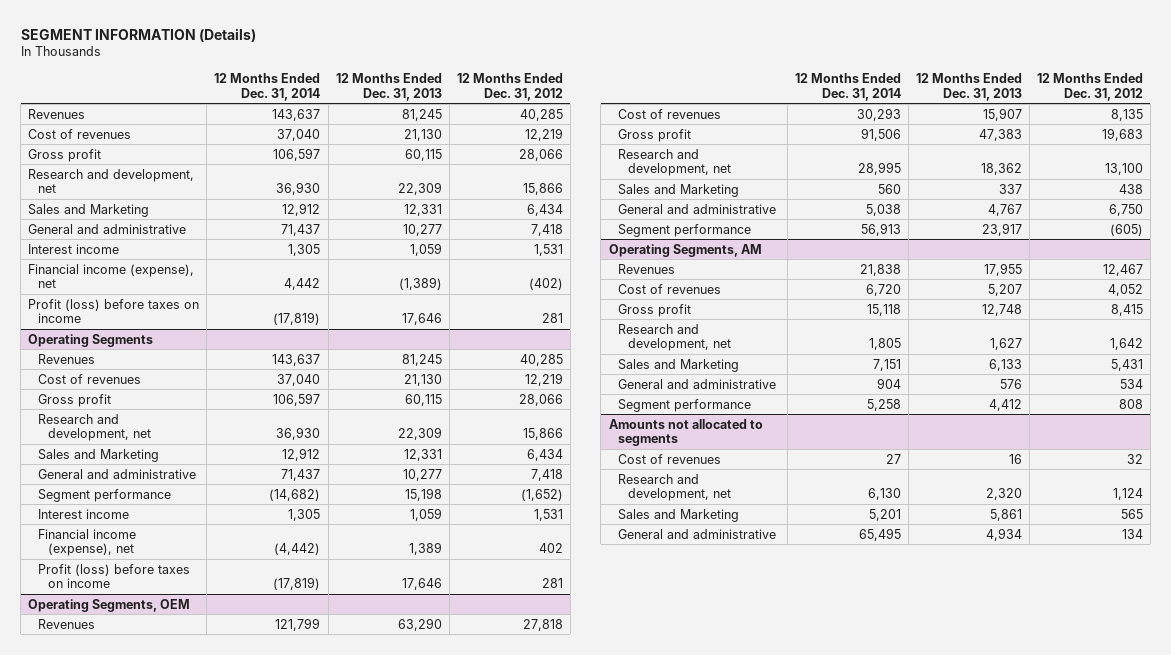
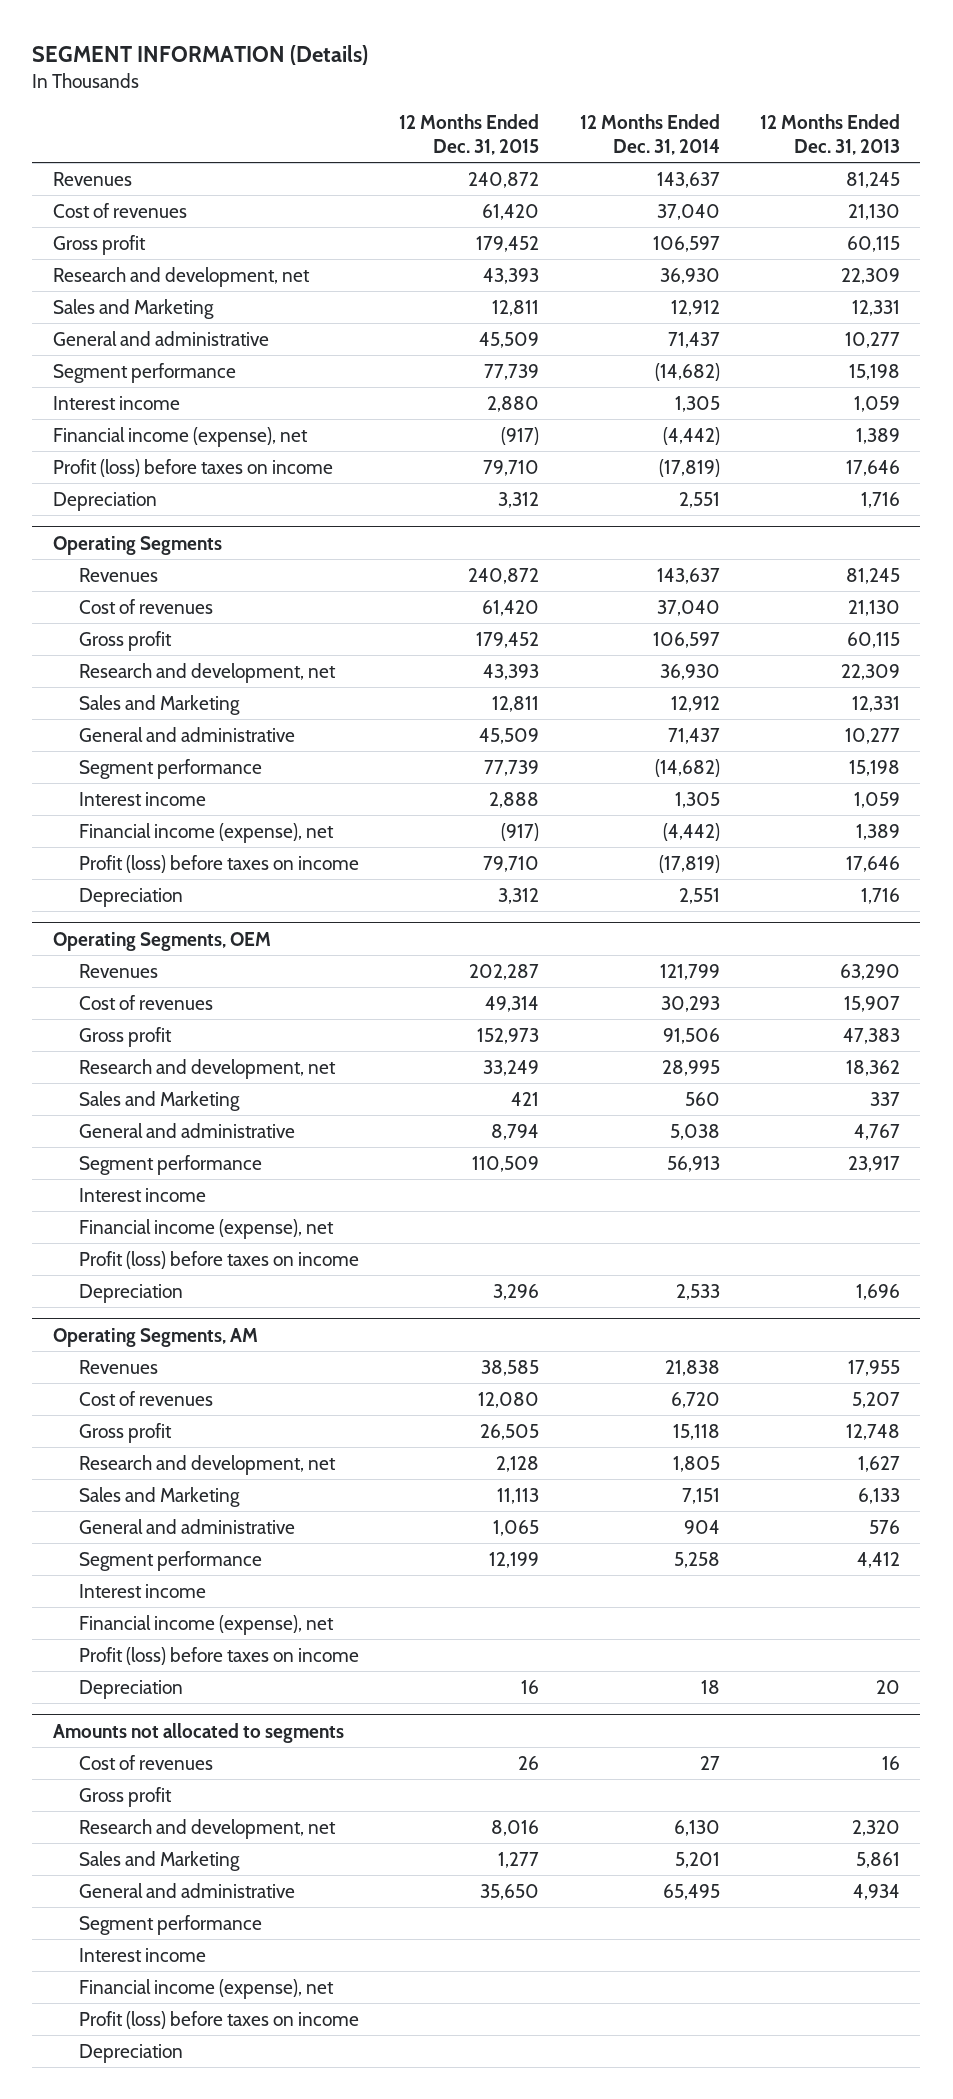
[456,73,563,101] 12 Months Ended Dec. 31, 2012 -> none
none -> [399,114,540,155] 12 Months Ended Dec. 31, 2015
none -> [52,362,236,383] Segment performance
[284,278,321,291] 4,442 -> [662,426,720,445] (4,442)
[398,277,442,291] (1,389) -> [856,427,901,444] 1,389
none -> [52,491,157,511] Depreciation
none -> [78,887,183,907] Depreciation
none -> [78,1187,206,1202] Interest income
none -> [78,1218,334,1239] Financial income (expense), net
none -> [78,1250,359,1269] Profit (loss) before taxes on income
none -> [78,1283,183,1303] Depreciation
none -> [78,1583,206,1598] Interest income
none -> [78,1614,334,1635] Financial income (expense), net
none -> [78,1646,359,1665] Profit (loss) before taxes on income
none -> [78,1679,183,1699] Depreciation
none -> [78,1786,172,1807] Gross profit
none -> [78,1914,262,1935] Segment performance
none -> [78,1947,206,1962] Interest income
none -> [78,1978,334,1999] Financial income (expense), net
none -> [78,2010,359,2029] Profit (loss) before taxes on income
none -> [78,2043,183,2063] Depreciation

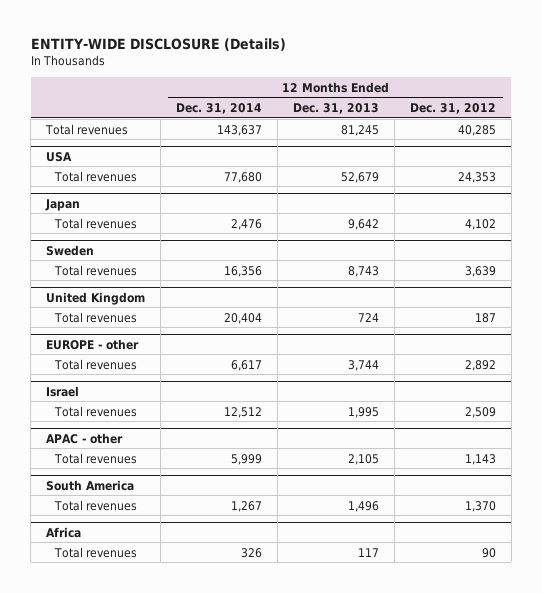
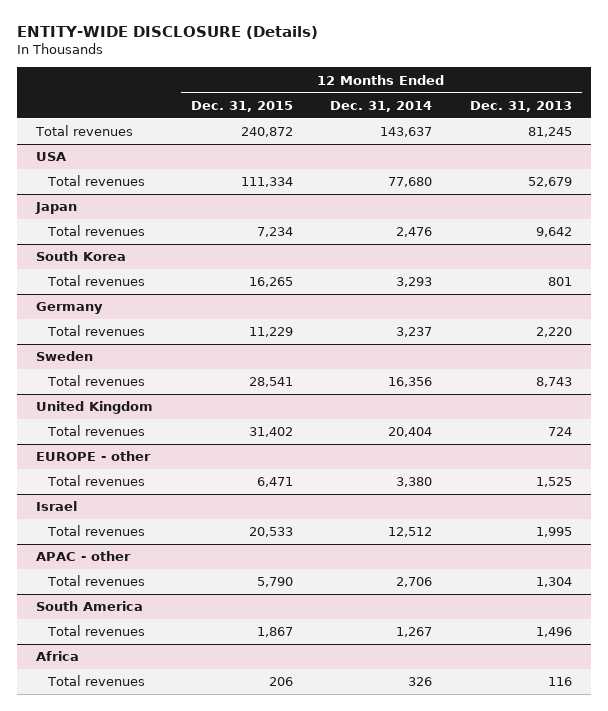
[409,102,496,114] Dec. 31, 2012 -> none
none -> [190,100,293,112] Dec. 31, 2015
none -> [35,251,126,262] South Korea
none -> [47,275,146,287] Total revenues
none -> [35,302,103,315] Germany
none -> [47,325,146,337] Total revenues
[230,359,262,371] 6,617 -> [396,477,433,488] 3,380
[347,359,379,371] 3,744 -> [536,477,573,488] 1,525
[230,453,262,465] 5,999 -> [396,577,433,588] 2,706
[347,453,379,465] 2,105 -> [536,577,573,588] 1,304
[357,547,379,557] 117 -> [548,677,573,687] 116

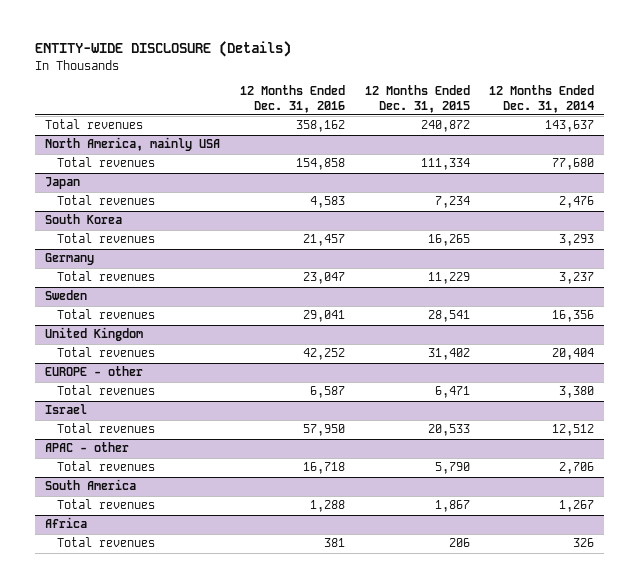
[470,100,573,112] Dec. 31, 2013 -> none
none -> [239,85,345,113] 12 Months Ended Dec. 31, 2016
[35,152,66,162] USA -> [44,137,220,152] North America, mainly USA

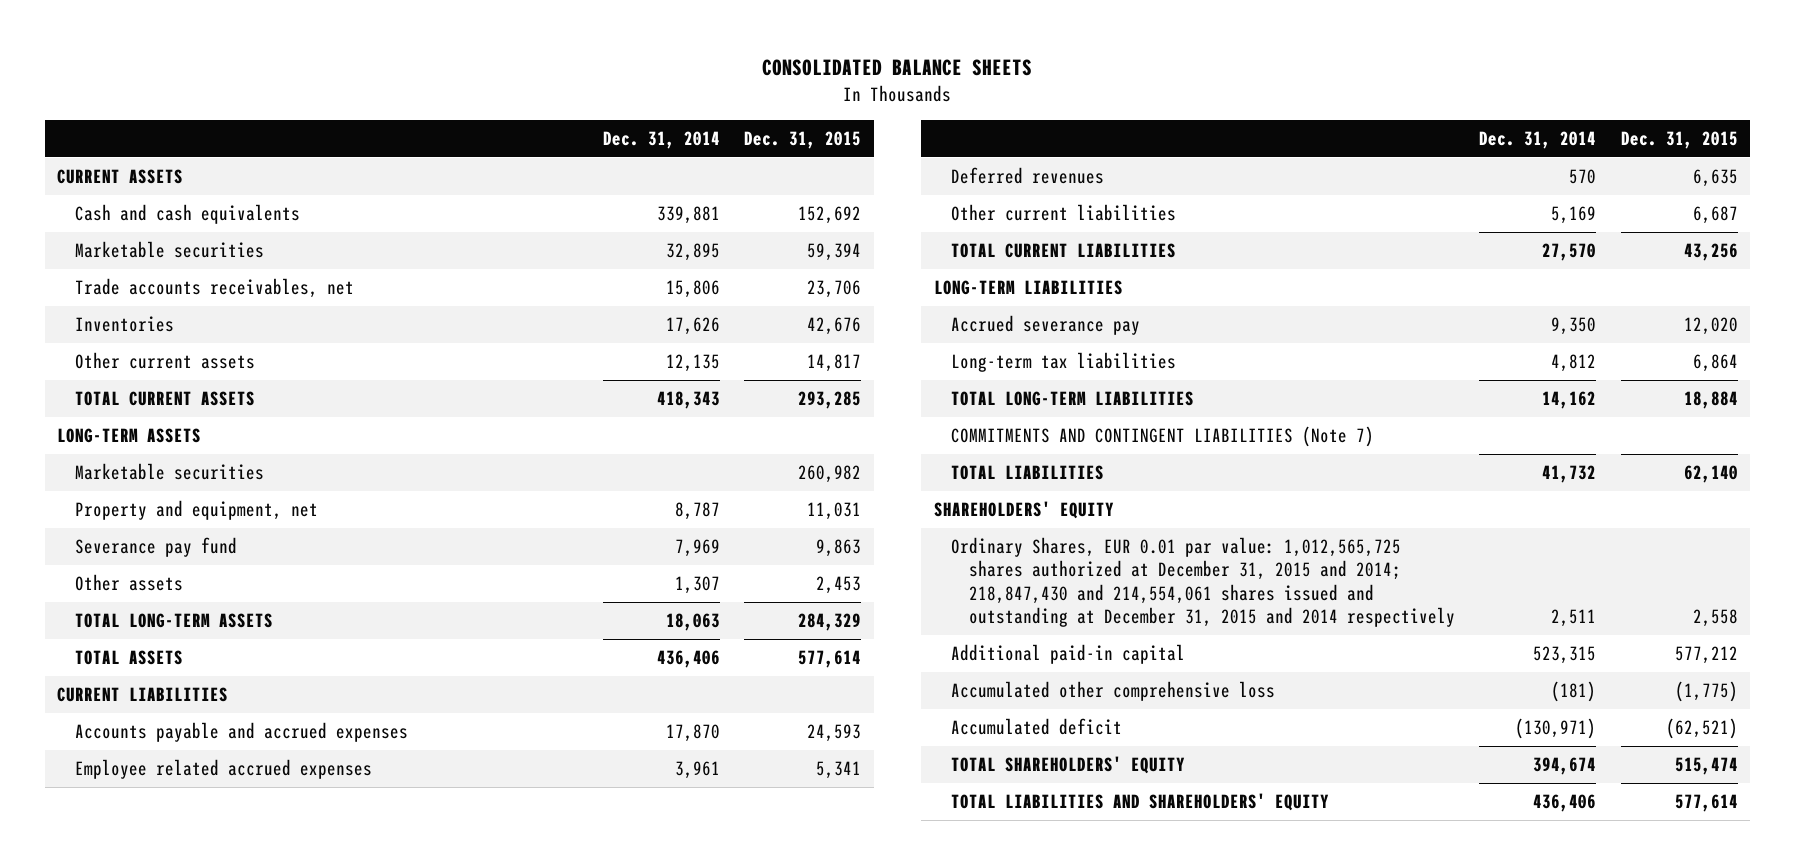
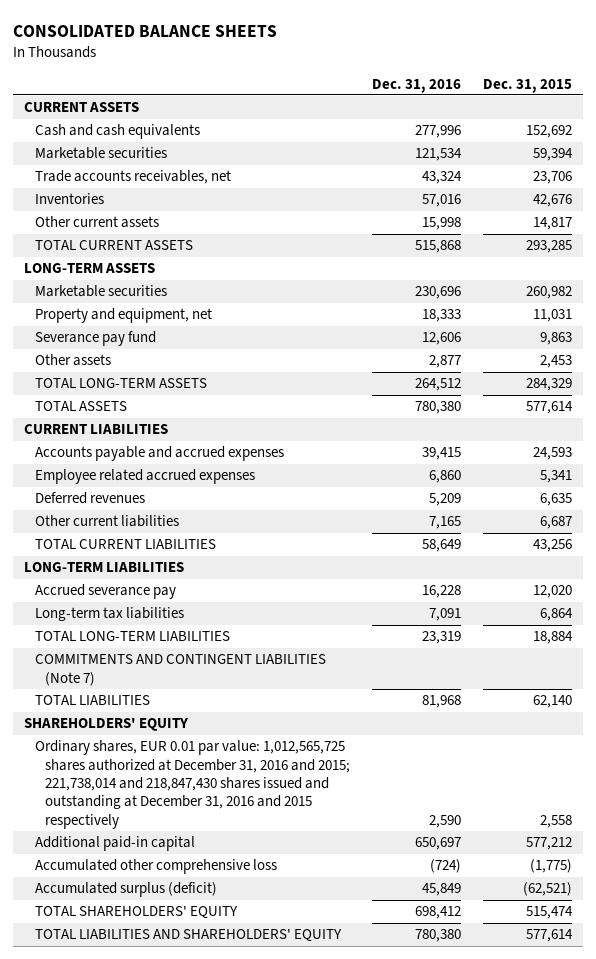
[603,130,721,149] Dec. 31, 2014 -> none
none -> [372,78,462,93] Dec. 31, 2016
[951,537,1456,627] Ordinary Shares, EUR 0.01 par value: 1,012,565,725 shares authorized at December 31, 2015 and 2014; 218,847,430 and 214,554,061 shares issued and outstanding at December 31, 2015 and 2014 respectively -> [34,740,351,829] Ordinary shares, EUR 0.01 par value: 1,012,565,725 shares authorized at December 31, 2016 and 2015; 221,738,014 and 218,847,430 shares issued and outstanding at December 31, 2016 and 2015 respectively
[951,718,1123,736] Accumulated deficit -> [34,882,217,898] Accumulated surplus (deficit)

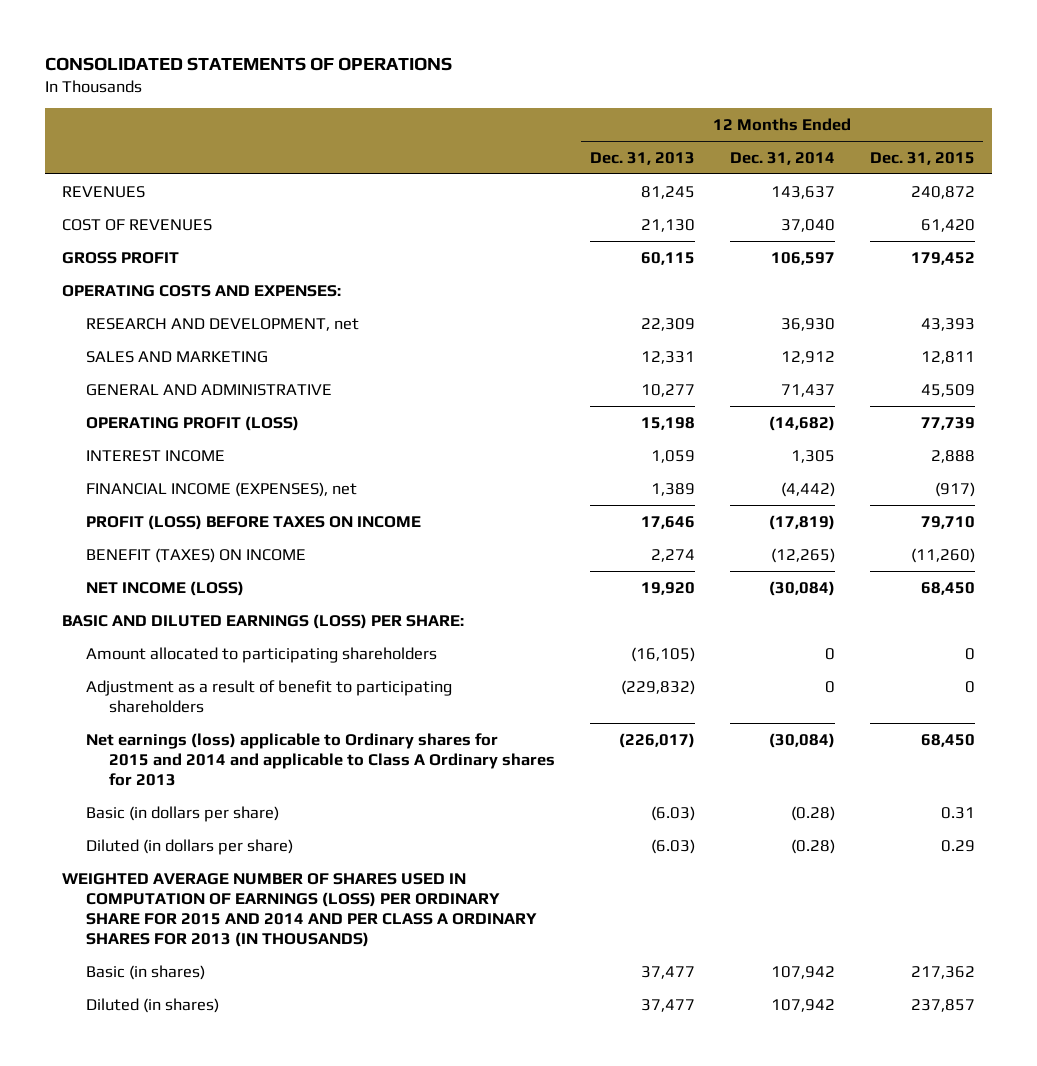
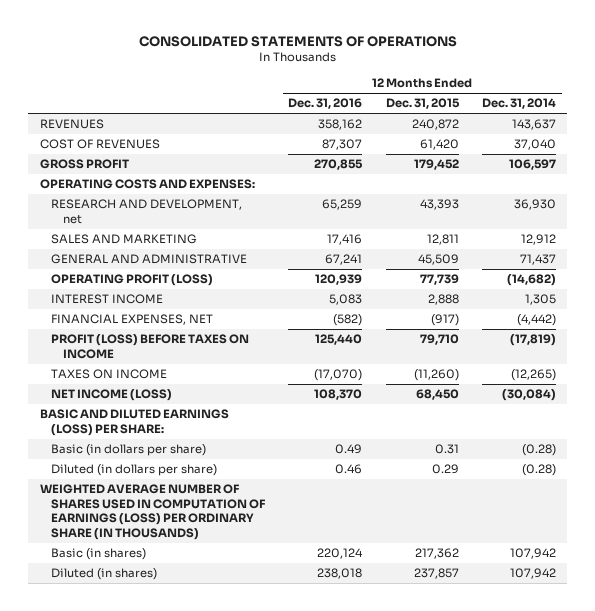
[589,151,695,165] Dec. 31, 2013 -> none
none -> [288,98,363,110] Dec. 31, 2016
[85,481,357,497] FINANCIAL INCOME (EXPENSES), net -> [51,314,214,326] FINANCIAL EXPENSES, NET
[85,547,306,563] BENEFIT (TAXES) ON INCOME -> [51,369,168,380] TAXES ON INCOME
[85,646,437,663] Amount allocated to participating shareholders -> none
[85,679,452,713] Adjustment as a result of benefit to participating shareholders -> none
[85,732,555,787] Net earnings (loss) applicable to Ordinary shares for 2015 and 2014 and applicable to Class A Ordinary shares for 2013 -> none
[62,872,537,948] WEIGHTED AVERAGE NUMBER OF SHARES USED IN COMPUTATION OF EARNINGS (LOSS) PER ORDINARY SHARE FOR 2015 AND 2014 AND PER CLASS A ORDINARY SHARES FOR 2013 (IN THOUSANDS) -> [39,484,266,540] WEIGHTED AVERAGE NUMBER OF SHARES USED IN COMPUTATION OF EARNINGS (LOSS) PER ORDINARY SHARE (IN THOUSANDS)

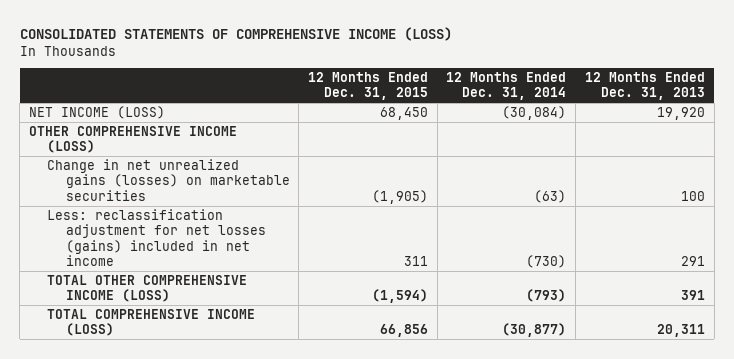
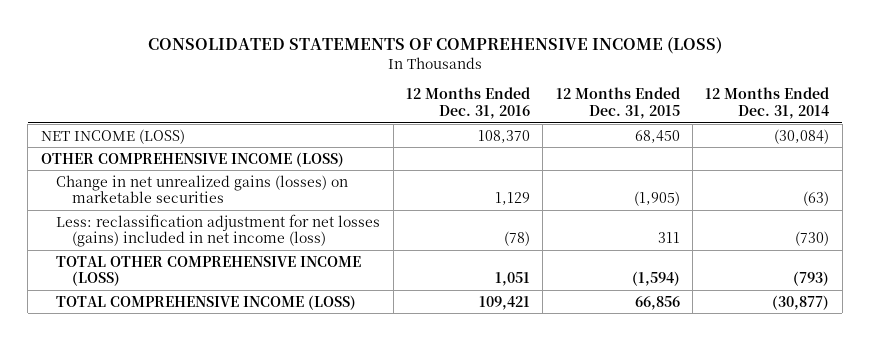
[584,71,705,101] 12 Months Ended Dec. 31, 2013 -> none
none -> [406,87,531,120] 12 Months Ended Dec. 31, 2016
[47,208,266,267] Less: reclassification adjustment for net losses (gains) included in net income -> [56,213,381,248] Less: reclassification adjustment for net losses (gains) included in net income (loss)

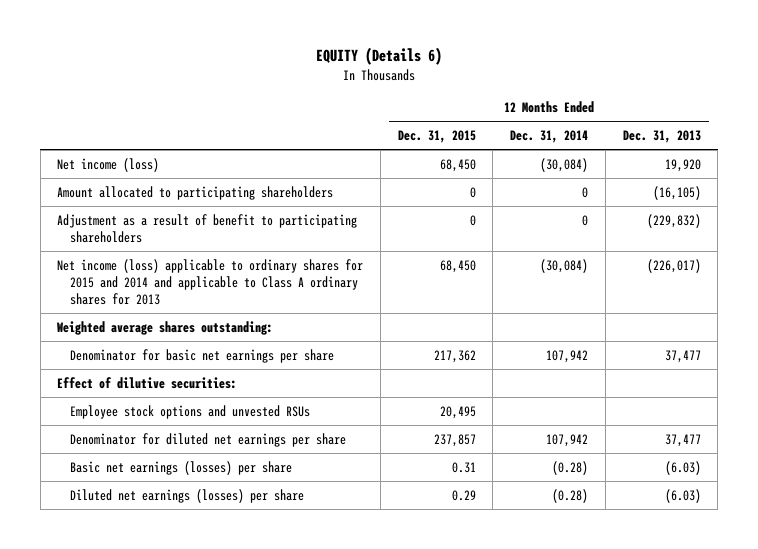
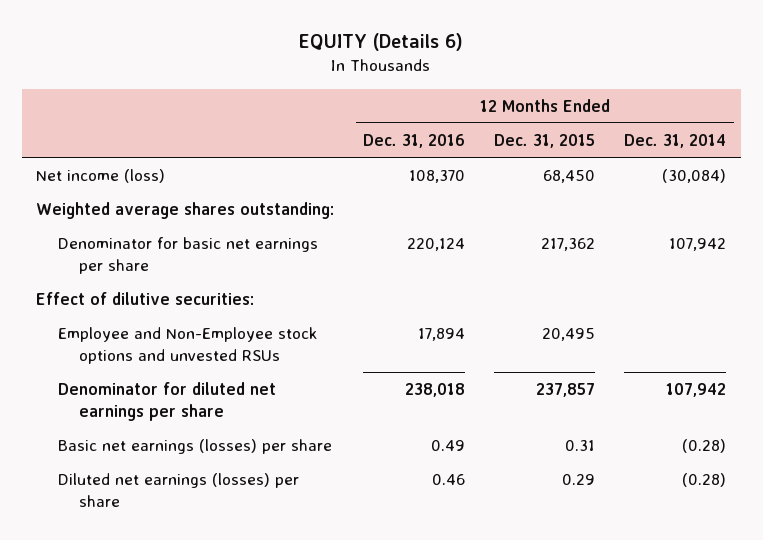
[622,130,701,144] Dec. 31, 2013 -> none
none -> [363,133,466,148] Dec. 31, 2016
[57,185,334,200] Amount allocated to participating shareholders -> none
[57,213,358,243] Adjustment as a result of benefit to participating shareholders -> none
[57,258,364,305] Net income (loss) applicable to ordinary shares for 2015 and 2014 and applicable to Class A ordinary shares for 2013 -> none
[70,404,311,419] Employee stock options and unvested RSUs -> [57,326,317,364] Employee and Non-Employee stock options and unvested RSUs

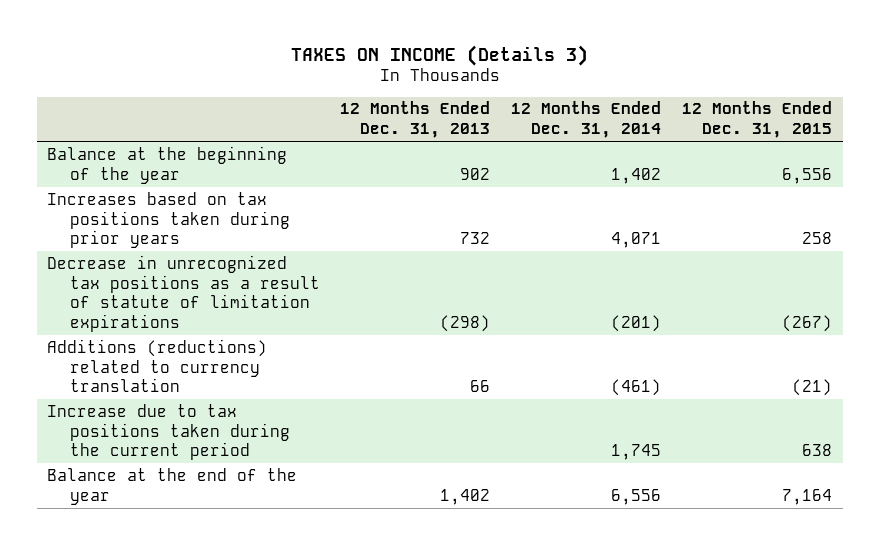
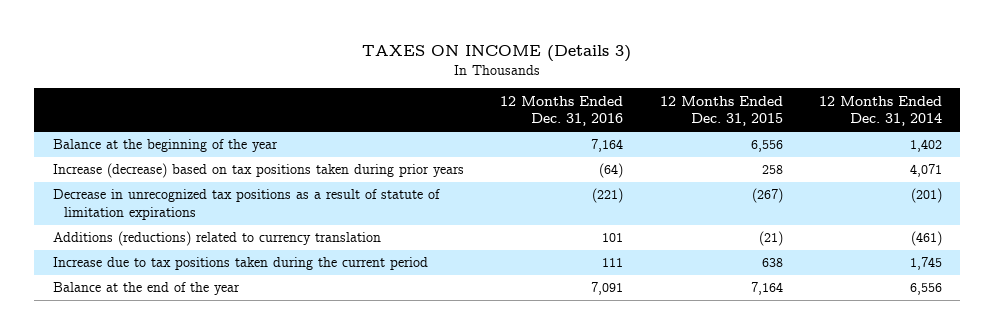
[340,101,491,139] 12 Months Ended Dec. 31, 2013 -> none
none -> [500,95,624,127] 12 Months Ended Dec. 31, 2016
[47,191,290,249] Increases based on tax positions taken during prior years -> [52,163,464,179] Increase (decrease) based on tax positions taken during prior years

